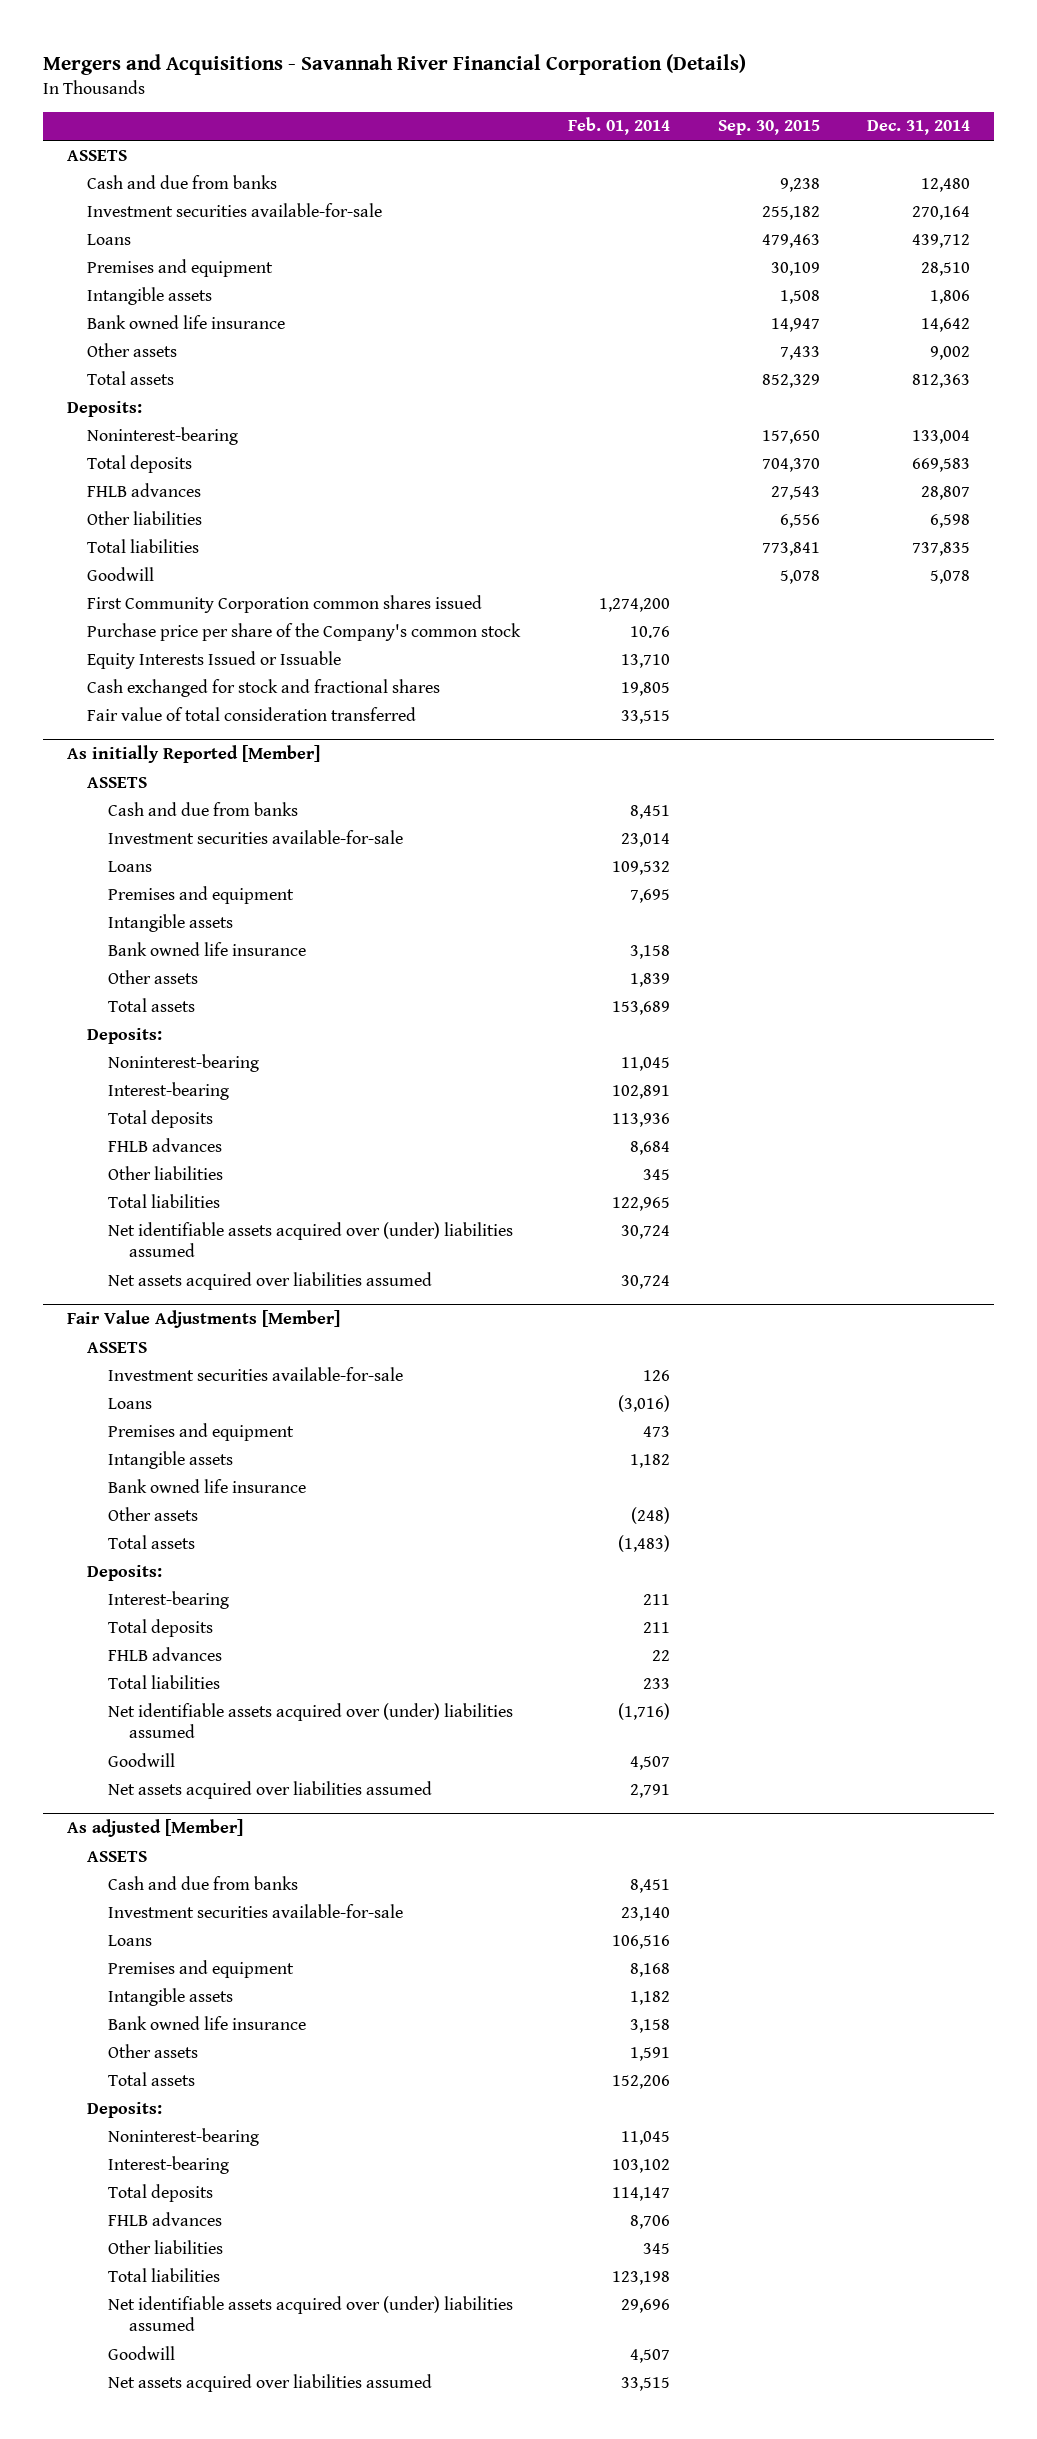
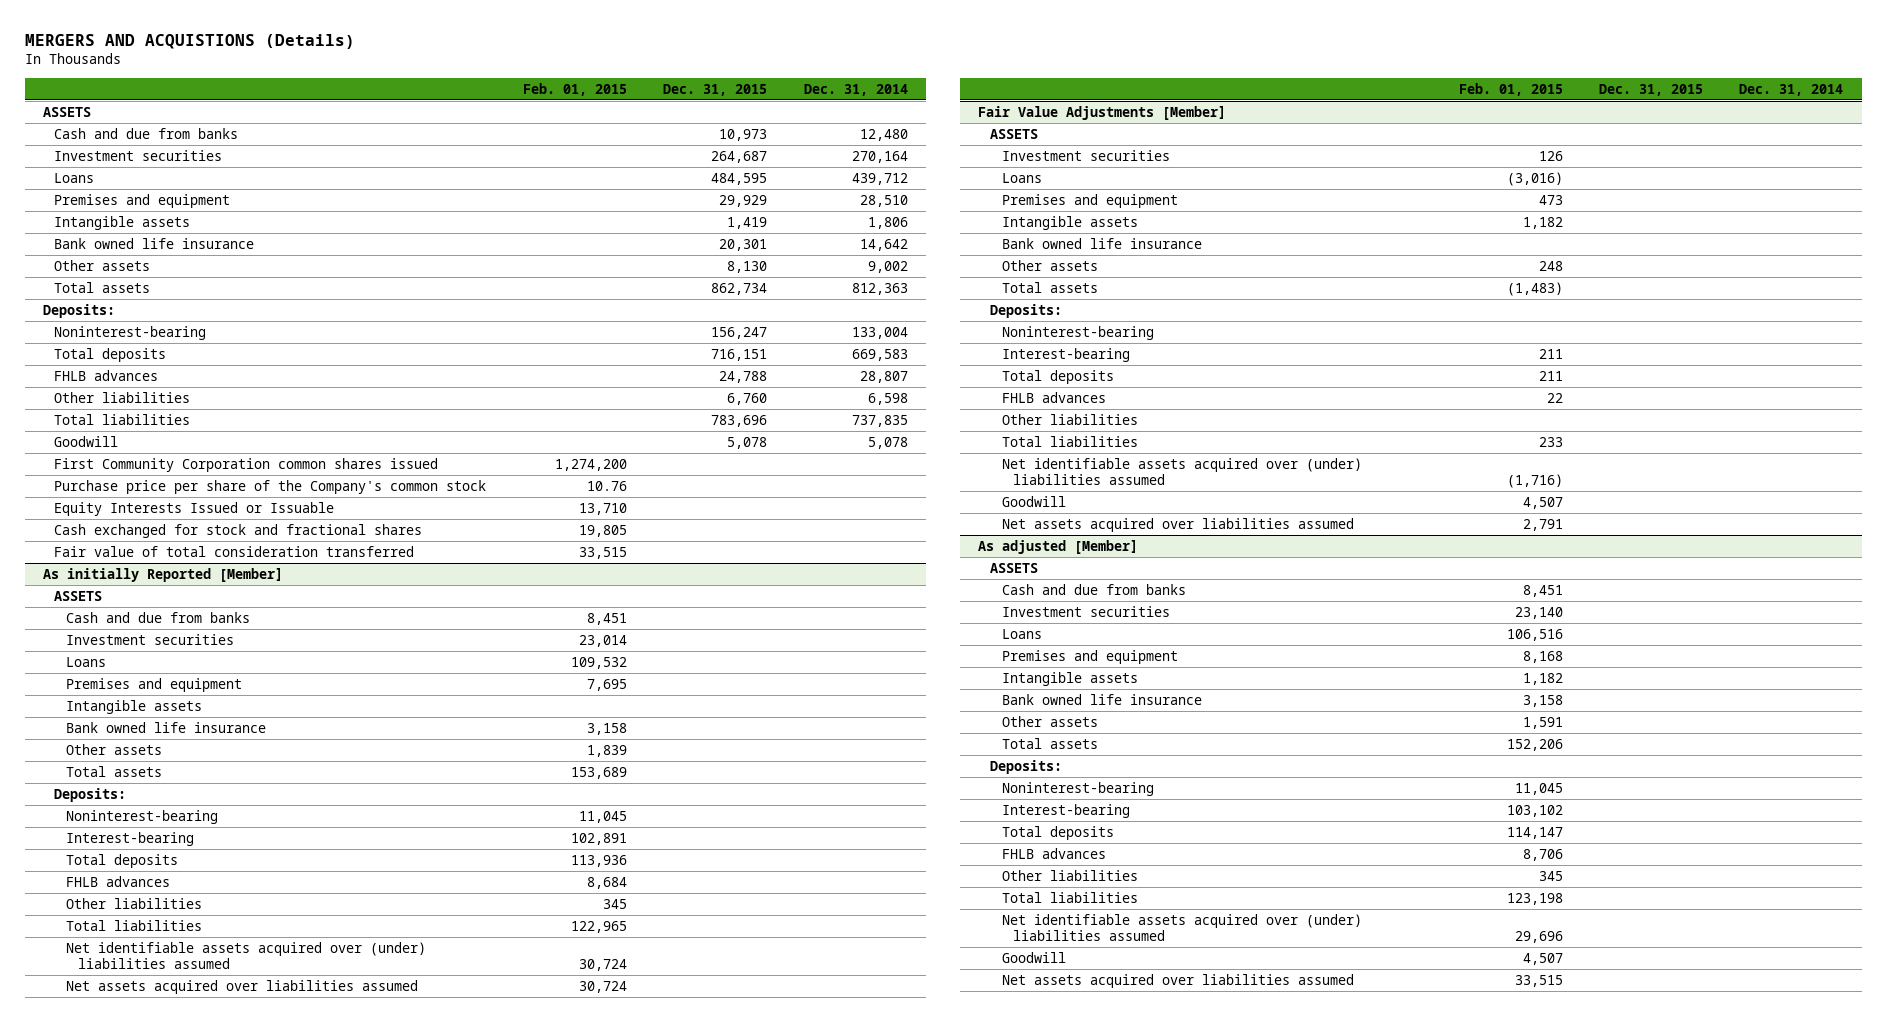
[42,54,746,76] Mergers and Acquisitions - Savannah River Financial Corporation (Details) -> [24,33,355,49] MERGERS AND ACQUISTIONS (Details)
[568,117,671,136] Feb. 01, 2014 -> none
[717,120,820,136] Sep. 30, 2015 -> none
none -> [522,82,627,96] Feb. 01, 2015
none -> [663,83,768,96] Dec. 31, 2015
[87,202,383,217] Investment securities available-for-sale -> [54,149,223,161] Investment securities
[108,829,404,844] Investment securities available-for-sale -> [66,633,235,645] Investment securities
[108,1366,404,1381] Investment securities available-for-sale -> [1001,149,1170,161] Investment securities
none -> [1001,325,1154,340] Noninterest-bearing
none -> [1001,413,1138,425] Other liabilities
[108,1903,404,1918] Investment securities available-for-sale -> [1001,605,1170,617] Investment securities

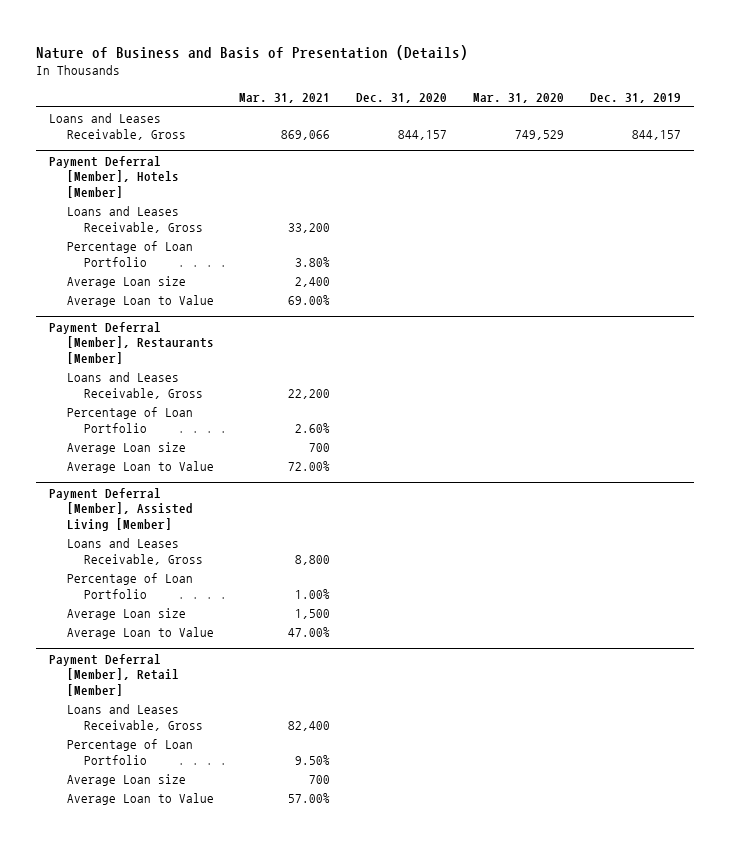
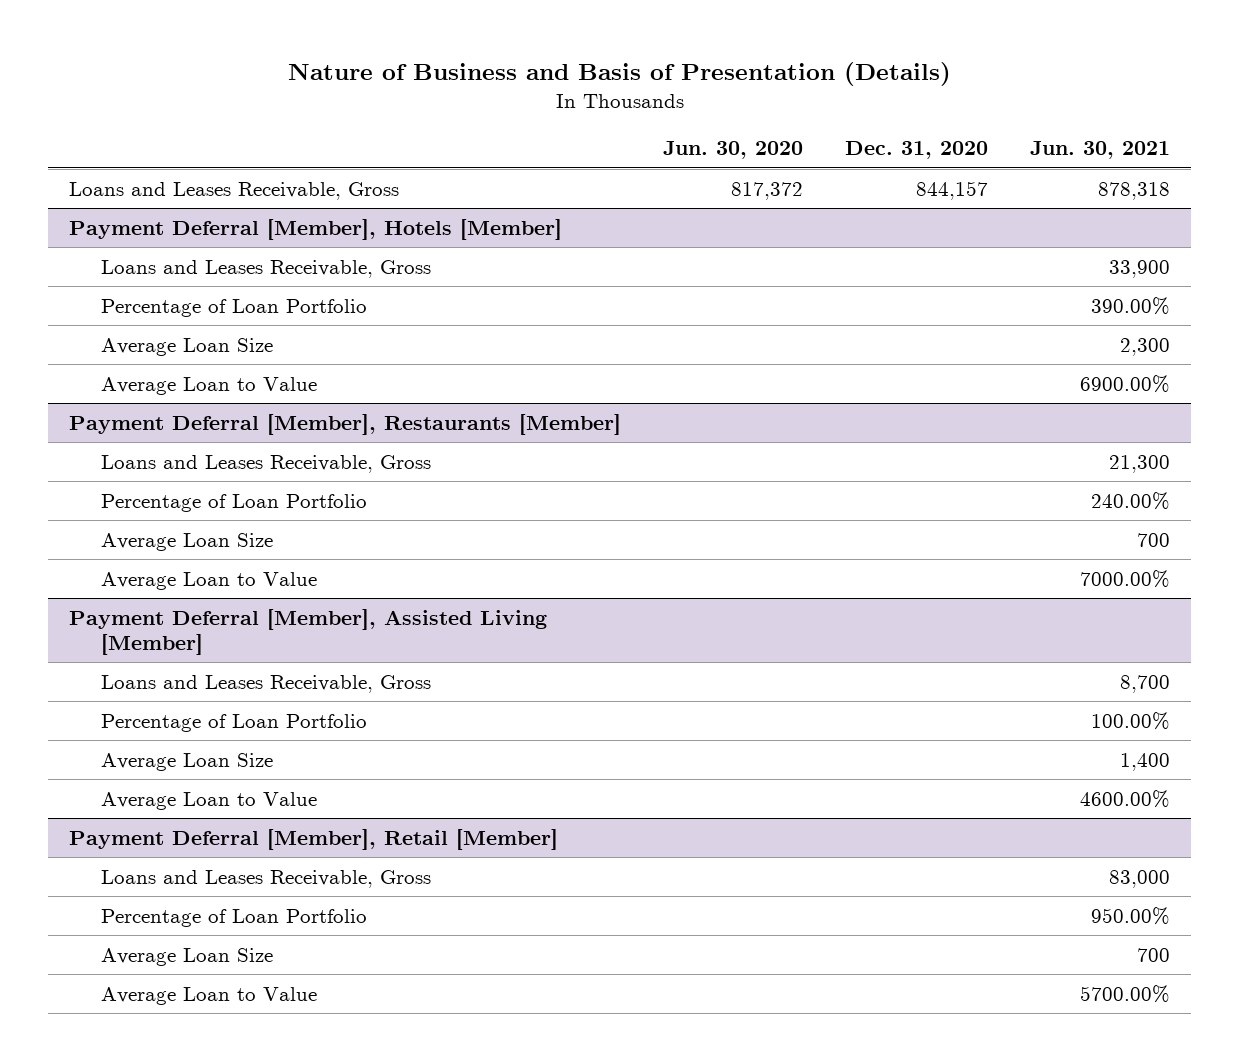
[239,93,331,104] Mar. 31, 2021 -> none
[472,93,564,104] Mar. 31, 2020 -> none
[589,93,681,104] Dec. 31, 2019 -> none
none -> [663,141,804,160] Jun. 30, 2020
none -> [1030,141,1171,160] Jun. 30, 2021
[66,275,186,288] Average Loan size -> [101,337,274,356] Average Loan Size
[66,441,186,454] Average Loan size -> [101,532,274,551] Average Loan Size
[66,607,186,620] Average Loan size -> [101,752,274,771] Average Loan Size
[66,773,186,786] Average Loan size -> [101,947,274,966] Average Loan Size

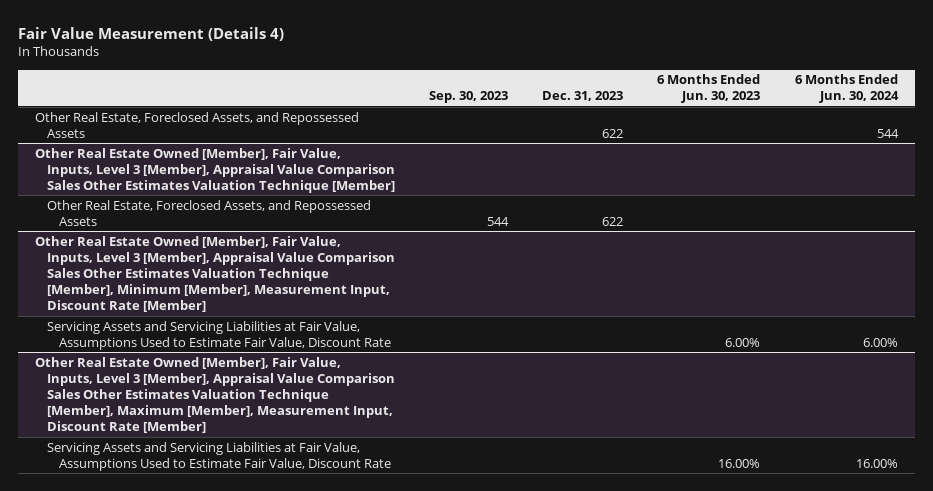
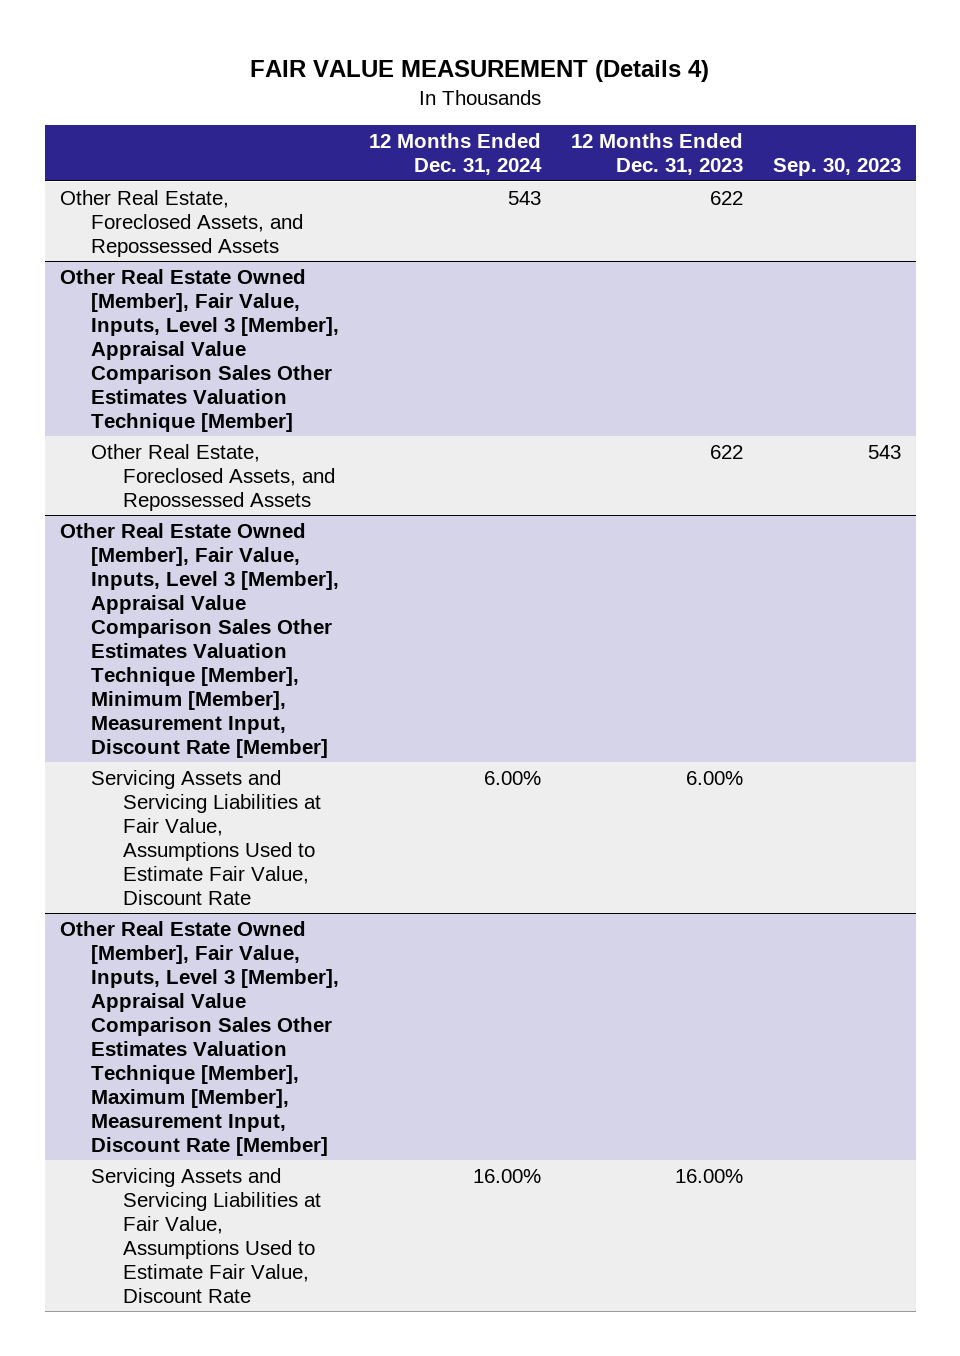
[18,26,285,41] Fair Value Measurement (Details 4) -> [250,59,710,82] FAIR VALUE MEASUREMENT (Details 4)
[542,91,624,102] Dec. 31, 2023 -> none
[657,74,761,104] 6 Months Ended Jun. 30, 2023 -> none
[794,74,899,104] 6 Months Ended Jun. 30, 2024 -> none
none -> [369,133,543,176] 12 Months Ended Dec. 31, 2024
none -> [570,133,743,176] 12 Months Ended Dec. 31, 2023
[487,216,510,226] 544 -> [867,444,901,459] 543

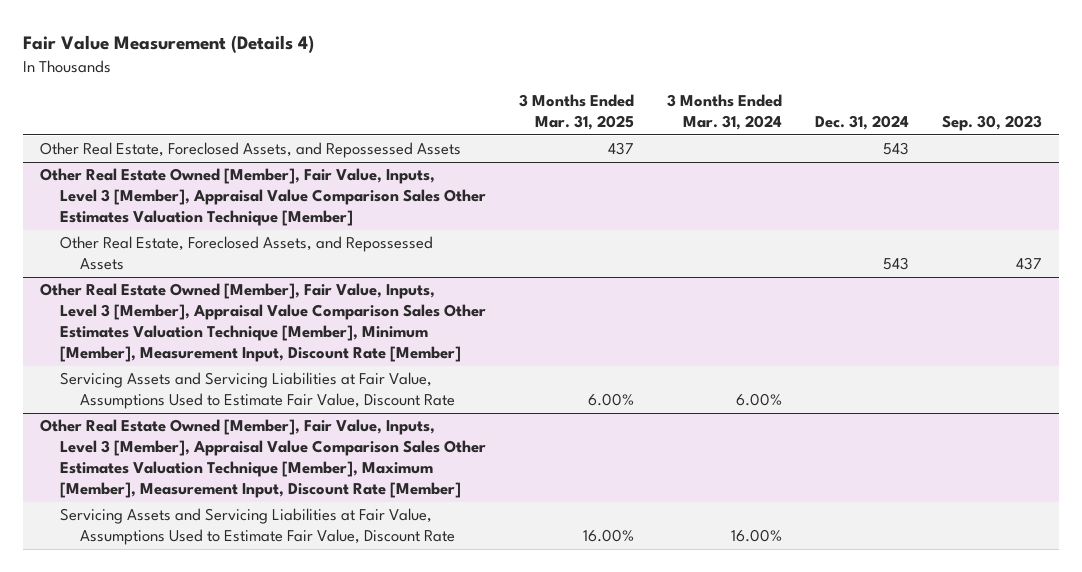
[250,59,710,82] FAIR VALUE MEASUREMENT (Details 4) -> [23,35,315,54] Fair Value Measurement (Details 4)
[369,133,543,176] 12 Months Ended Dec. 31, 2024 -> none
[570,133,743,176] 12 Months Ended Dec. 31, 2023 -> none
none -> [519,94,635,131] 3 Months Ended Mar. 31, 2025
none -> [667,94,783,131] 3 Months Ended Mar. 31, 2024
none -> [815,115,910,131] Dec. 31, 2024
[867,444,901,459] 543 -> [1016,257,1043,271] 437

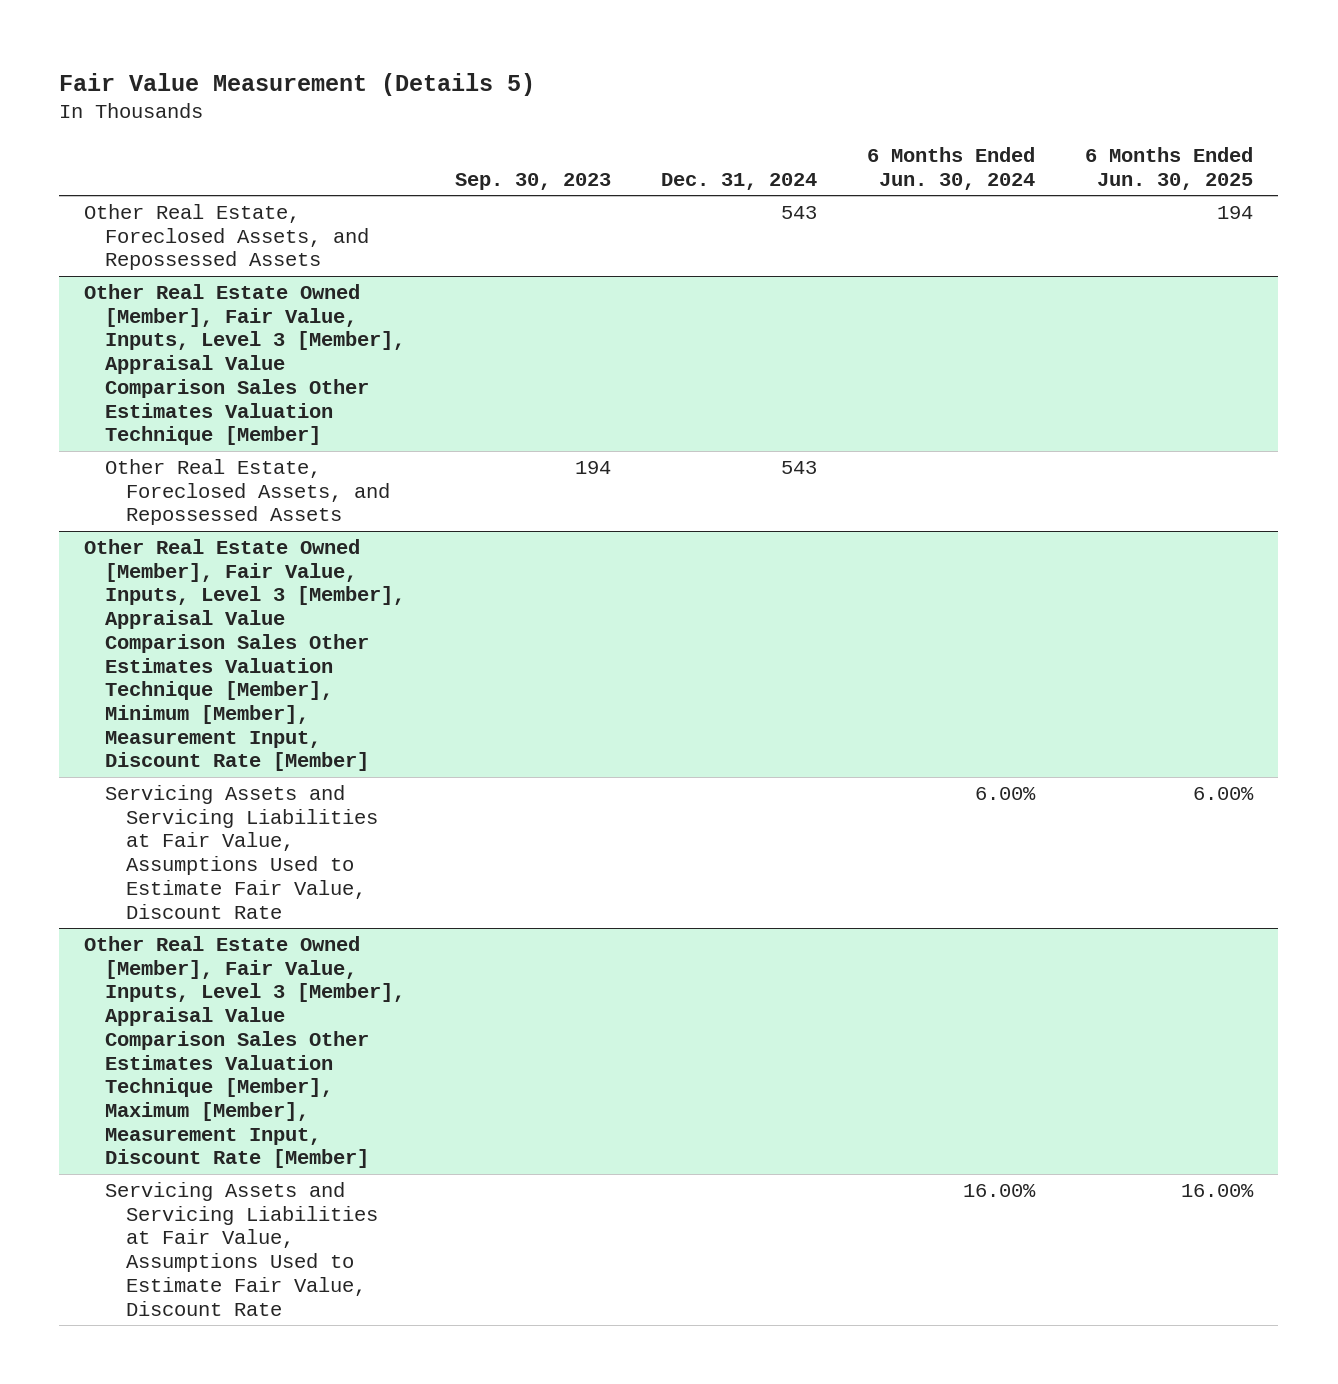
[23,35,315,54] Fair Value Measurement (Details 4) -> [59,72,536,96] Fair Value Measurement (Details 5)
[519,94,635,131] 3 Months Ended Mar. 31, 2025 -> none
[667,94,783,131] 3 Months Ended Mar. 31, 2024 -> none
none -> [867,146,1036,190] 6 Months Ended Jun. 30, 2024
none -> [1085,146,1254,190] 6 Months Ended Jun. 30, 2025
[1016,257,1043,271] 437 -> [575,461,612,475] 194

